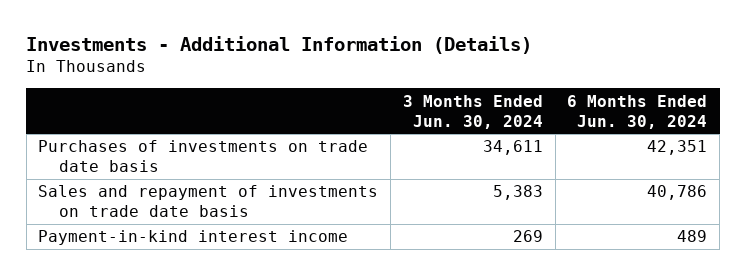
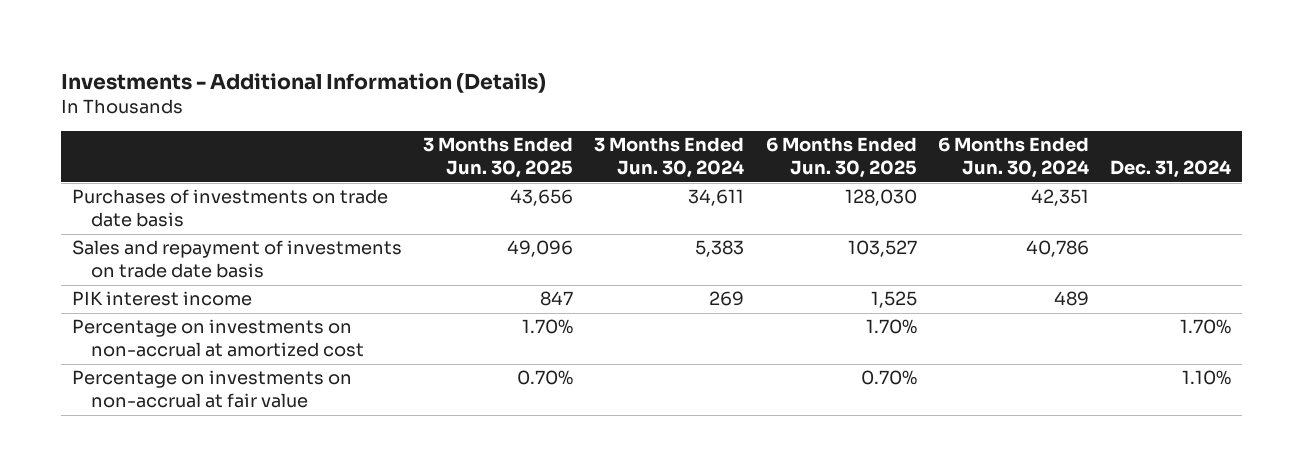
none -> [423,137,574,179] 3 Months Ended Jun. 30, 2025
none -> [765,137,917,179] 6 Months Ended Jun. 30, 2025
none -> [1110,160,1232,179] Dec. 31, 2024
[38,230,349,246] Payment-in-kind interest income -> [71,291,252,307] PIK interest income
none -> [71,319,364,358] Percentage on investments on non-accrual at amortized cost
none -> [71,370,352,409] Percentage on investments on non-accrual at fair value

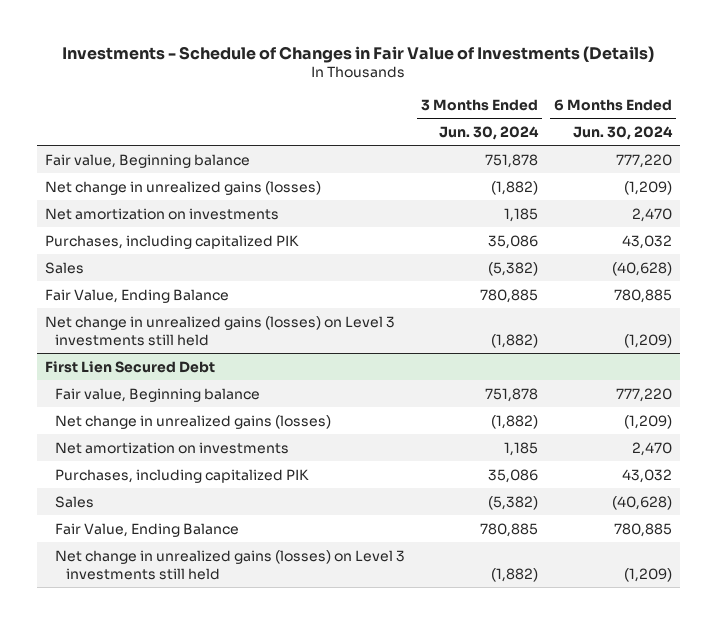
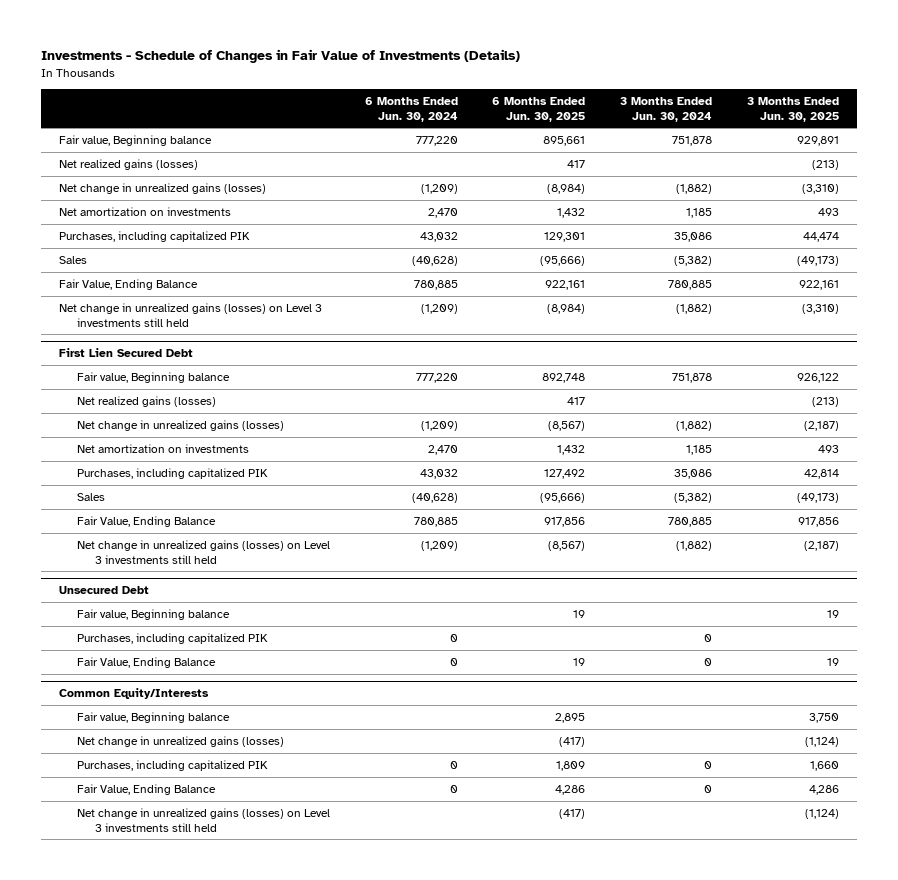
none -> [492,96,586,122] 6 Months Ended Jun. 30, 2025
none -> [747,96,840,122] 3 Months Ended Jun. 30, 2025
none -> [58,159,198,171] Net realized gains (losses)
none -> [76,396,216,408] Net realized gains (losses)
none -> [58,586,149,595] Unsecured Debt
none -> [76,609,230,621] Fair value, Beginning balance
none -> [76,633,268,645] Purchases, including capitalized PIK
none -> [76,657,216,669] Fair Value, Ending Balance
none -> [58,688,209,700] Common Equity/Interests
none -> [76,712,230,724] Fair value, Beginning balance
none -> [76,736,284,748] Net change in unrealized gains (losses)
none -> [76,760,268,772] Purchases, including capitalized PIK
none -> [76,784,216,796] Fair Value, Ending Balance
none -> [76,808,330,832] Net change in unrealized gains (losses) on Level 3 investments still held

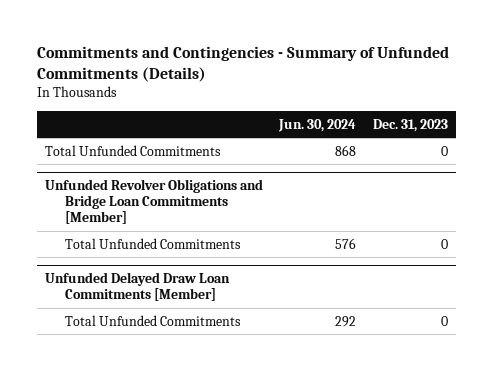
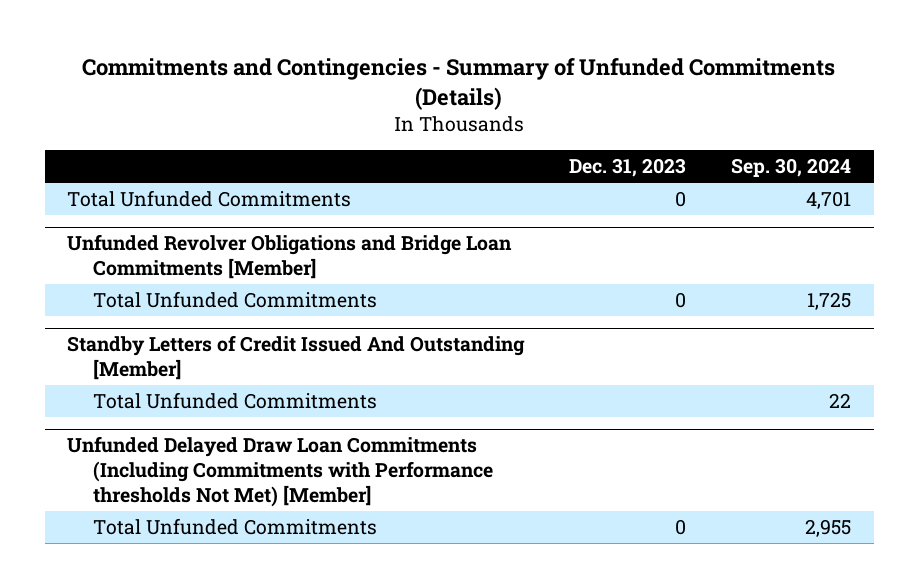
[278,118,357,132] Jun. 30, 2024 -> none
none -> [731,158,852,178] Sep. 30, 2024
none -> [67,335,526,381] Standby Letters of Credit Issued And Outstanding [Member]
none -> [93,391,378,409] Total Unfunded Commitments
[44,271,230,302] Unfunded Delayed Draw Loan Commitments [Member] -> [67,436,494,508] Unfunded Delayed Draw Loan Commitments (Including Commitments with Performance thresholds Not Met) [Member]

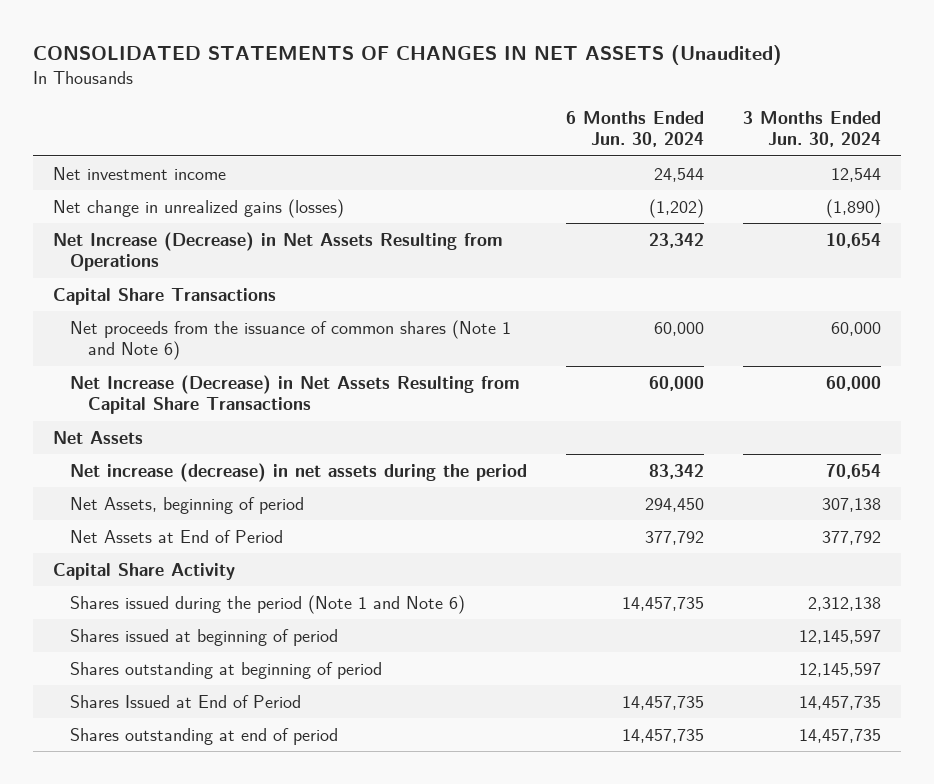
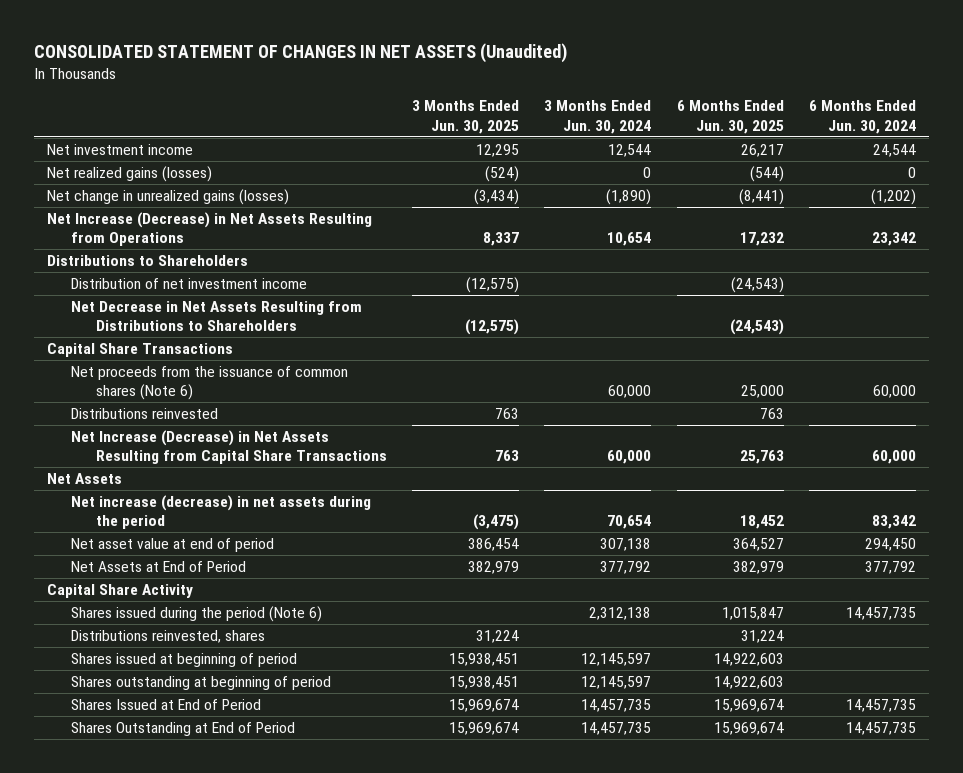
[33,45,783,66] CONSOLIDATED STATEMENTS OF CHANGES IN NET ASSETS (Unaudited) -> [34,43,568,64] CONSOLIDATED STATEMENT OF CHANGES IN NET ASSETS (Unaudited)
none -> [412,100,520,134] 3 Months Ended Jun. 30, 2025
none -> [676,100,784,134] 6 Months Ended Jun. 30, 2025
none -> [46,166,212,183] Net realized gains (losses)
none -> [46,255,248,267] Distributions to Shareholders
none -> [71,278,308,290] Distribution of net investment income
none -> [71,301,363,332] Net Decrease in Net Assets Resulting from Distributions to Shareholders
[70,319,512,361] Net proceeds from the issuance of common shares (Note 1 and Note 6) -> [71,366,349,401] Net proceeds from the issuance of common shares (Note 6)
none -> [71,408,219,420] Distributions reinvested
[70,496,305,514] Net Assets, beginning of period -> [71,538,275,553] Net asset value at end of period
[70,594,466,614] Shares issued during the period (Note 1 and Note 6) -> [71,606,323,623] Shares issued during the period (Note 6)
none -> [71,630,266,644] Distributions reinvested, shares
[70,727,339,745] Shares outstanding at end of period -> [71,722,296,737] Shares Outstanding at End of Period

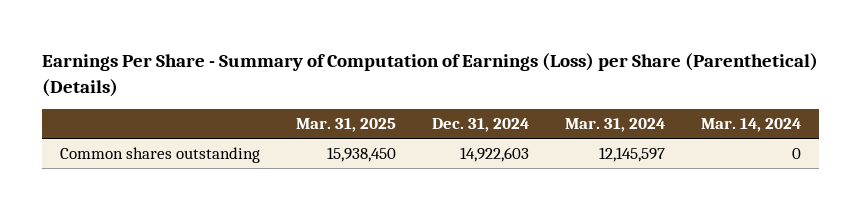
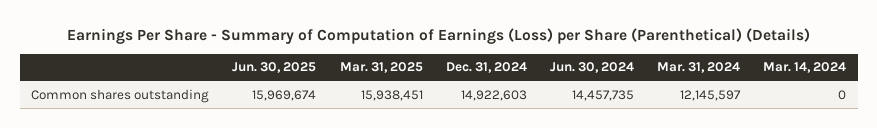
none -> [232,62,317,74] Jun. 30, 2025
none -> [549,62,634,74] Jun. 30, 2024
[326,146,396,162] 15,938,450 -> [360,89,423,101] 15,938,451

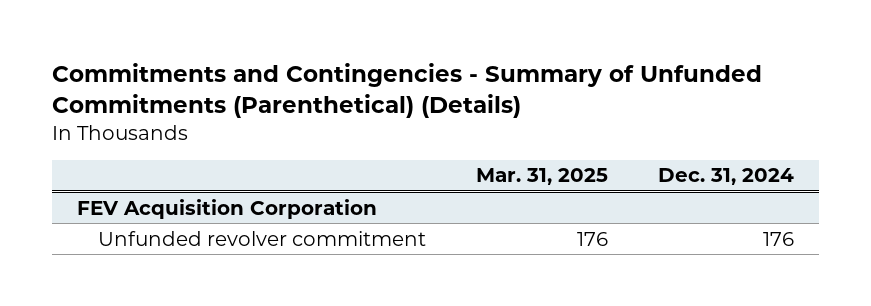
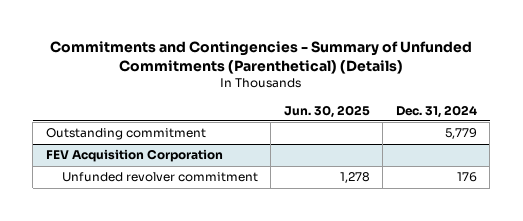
[476,168,609,186] Mar. 31, 2025 -> none
none -> [283,104,370,118] Jun. 30, 2025
none -> [45,128,206,141] Outstanding commitment

